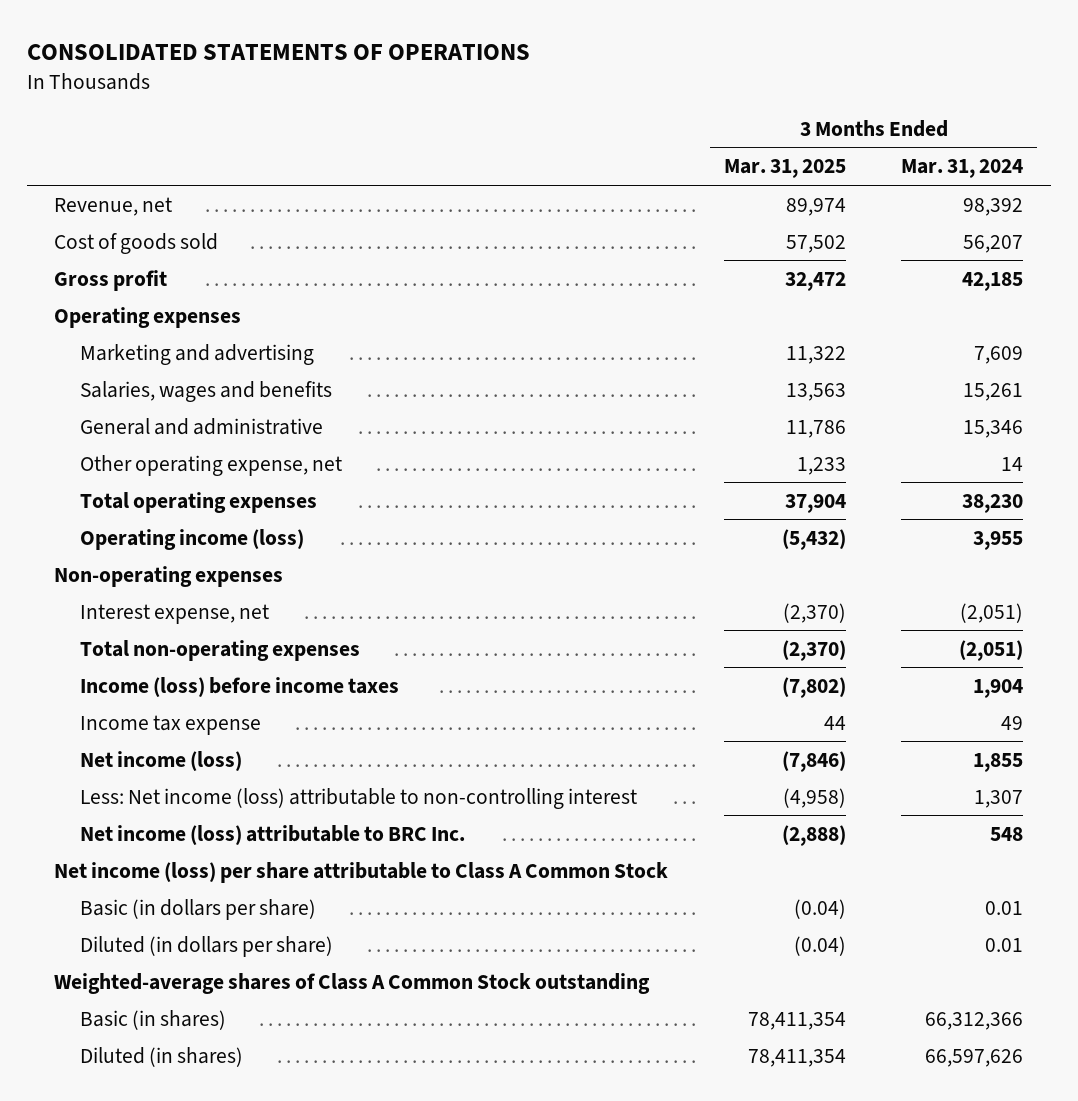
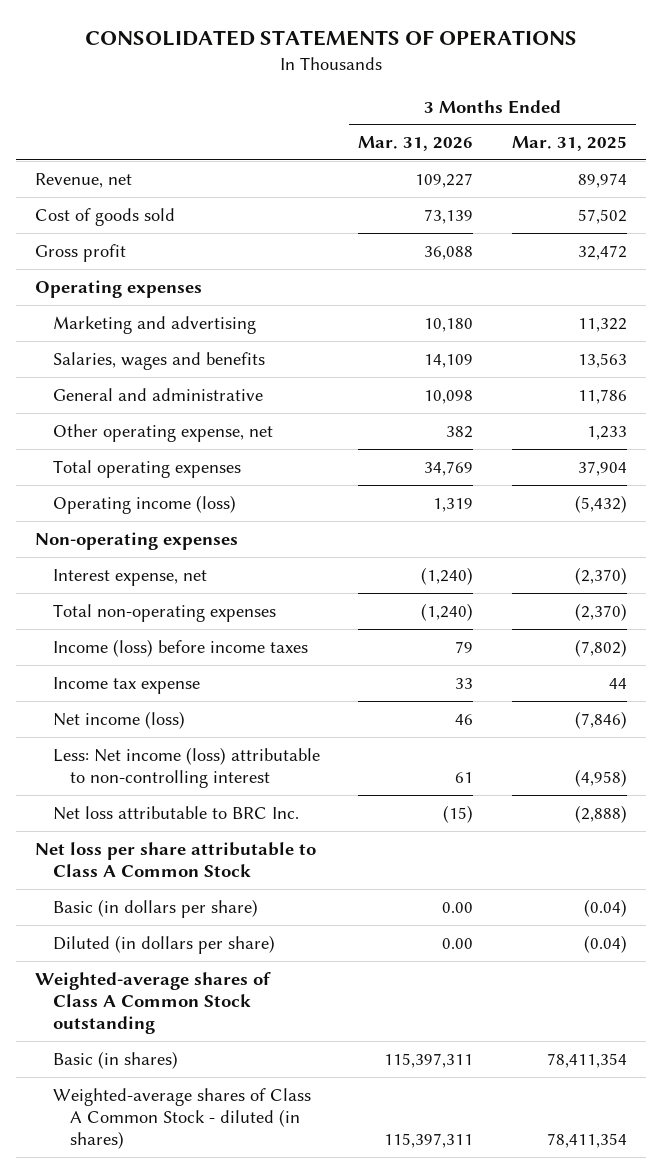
[901,159,1024,179] Mar. 31, 2024 -> none
none -> [358,136,474,152] Mar. 31, 2026
[80,824,466,845] Net income (loss) attributable to BRC Inc. -> [52,805,299,820] Net loss attributable to BRC Inc.
[54,861,669,883] Net income (loss) per share attributable to Class A Common Stock -> [35,841,317,877] Net loss per share attributable to Class A Common Stock
[80,1046,244,1067] Diluted (in shares) -> [52,1087,311,1150] Weighted-average shares of Class A Common Stock - diluted (in shares)

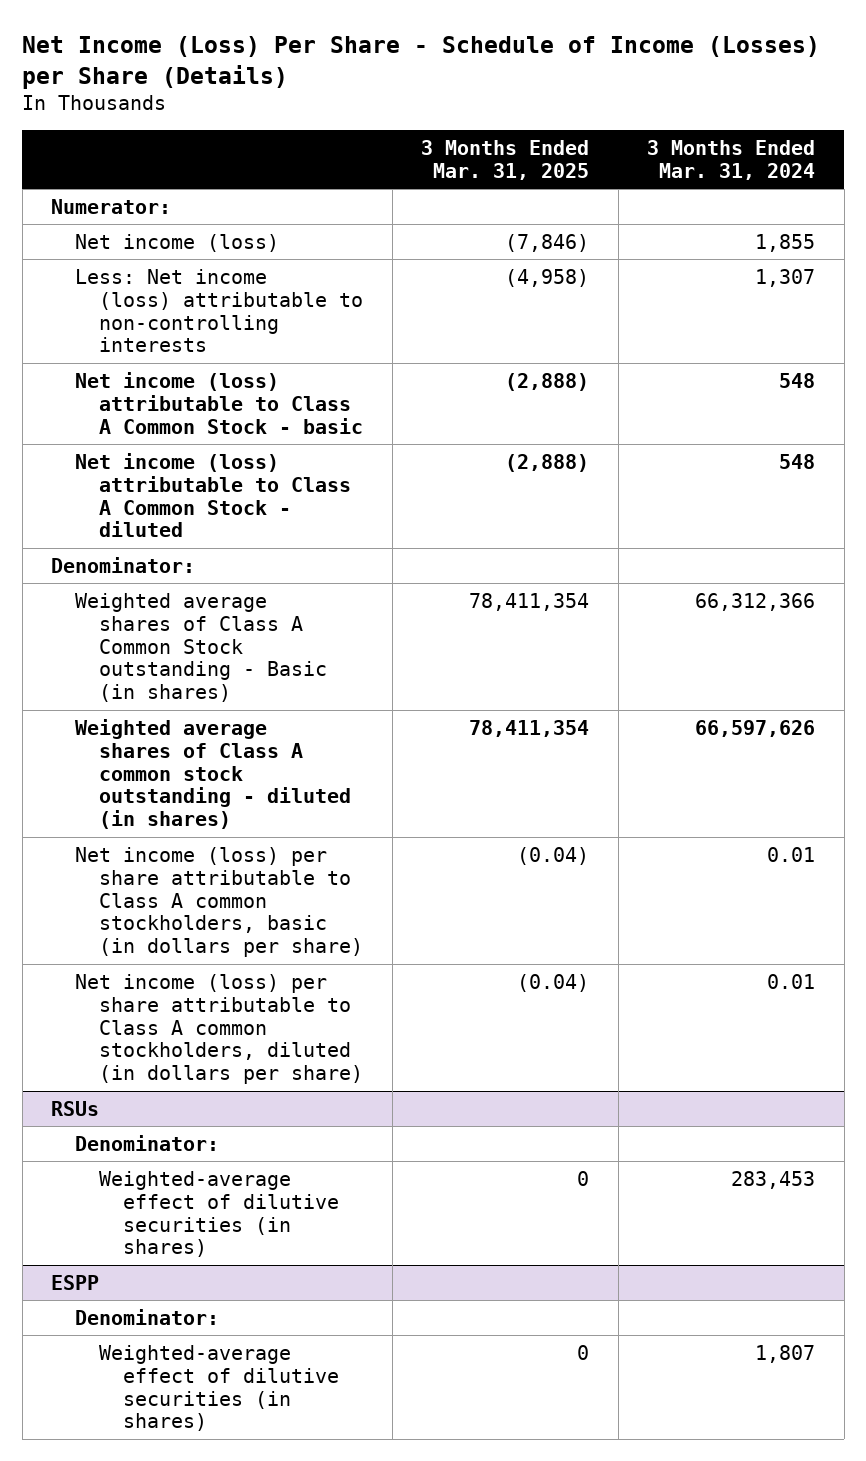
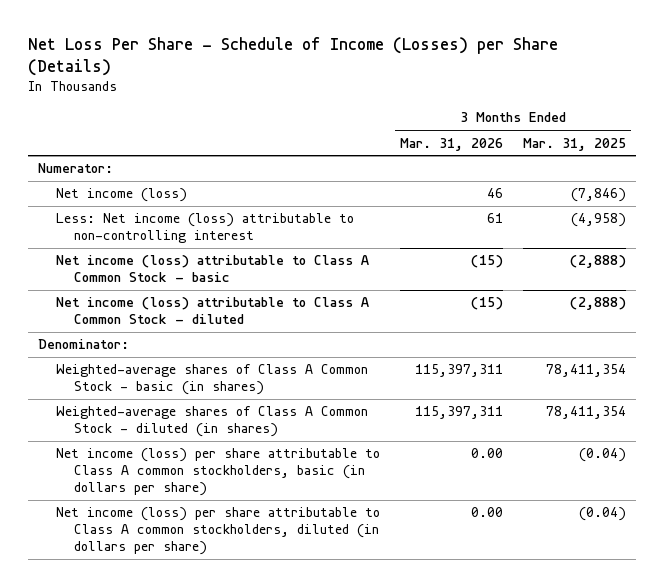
[22,35,821,89] Net Income (Loss) Per Share - Schedule of Income (Losses) per Share (Details) -> [27,36,558,76] Net Loss Per Share - Schedule of Income (Losses) per Share (Details)
[647,139,816,180] 3 Months Ended Mar. 31, 2024 -> none
none -> [400,137,504,151] Mar. 31, 2026
[75,268,364,353] Less: Net income (loss) attributable to non-controlling interests -> [56,213,355,244] Less: Net income (loss) attributable to non-controlling interest
[75,592,328,703] Weighted average shares of Class A Common Stock outstanding - Basic (in shares) -> [56,364,369,396] Weighted-average shares of Class A Common Stock - basic (in shares)
[75,718,352,830] Weighted average shares of Class A common stock outstanding - diluted (in shares) -> [56,406,369,438] Weighted-average shares of Class A Common Stock - diluted (in shares)
[51,1100,100,1116] RSUs -> none
[75,1134,220,1151] Denominator: -> none
[99,1170,339,1258] Weighted-average effect of dilutive securities (in shares) -> none
[51,1274,100,1290] ESPP -> none
[75,1308,220,1325] Denominator: -> none
[99,1344,339,1432] Weighted-average effect of dilutive securities (in shares) -> none

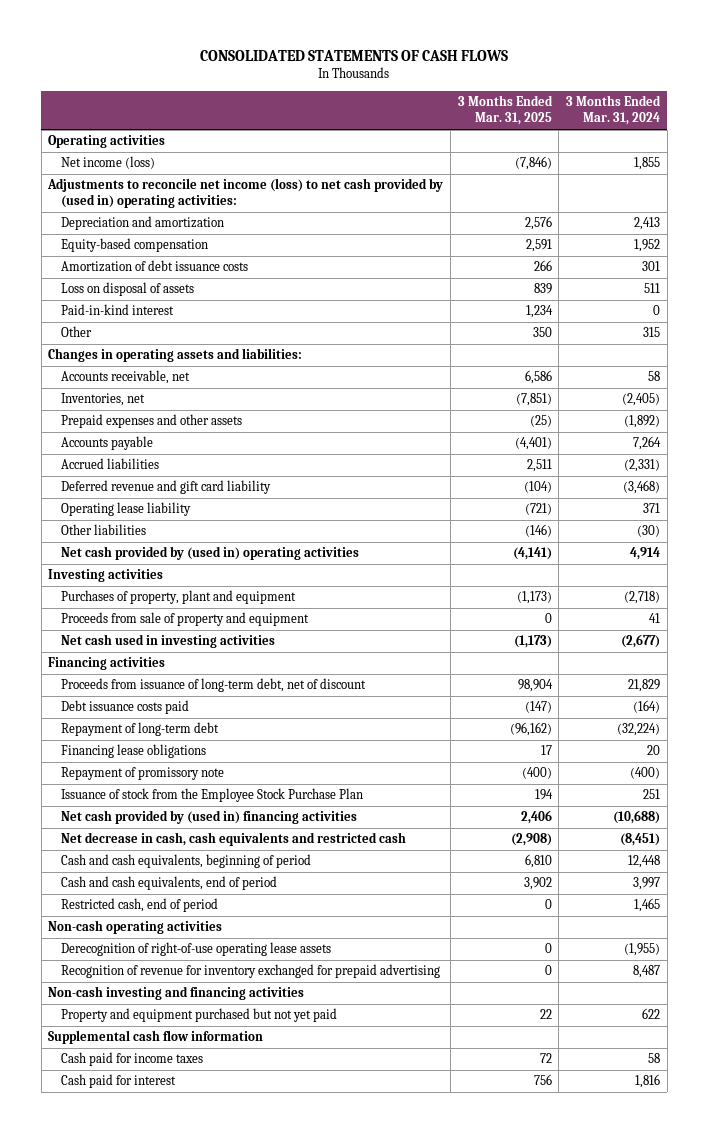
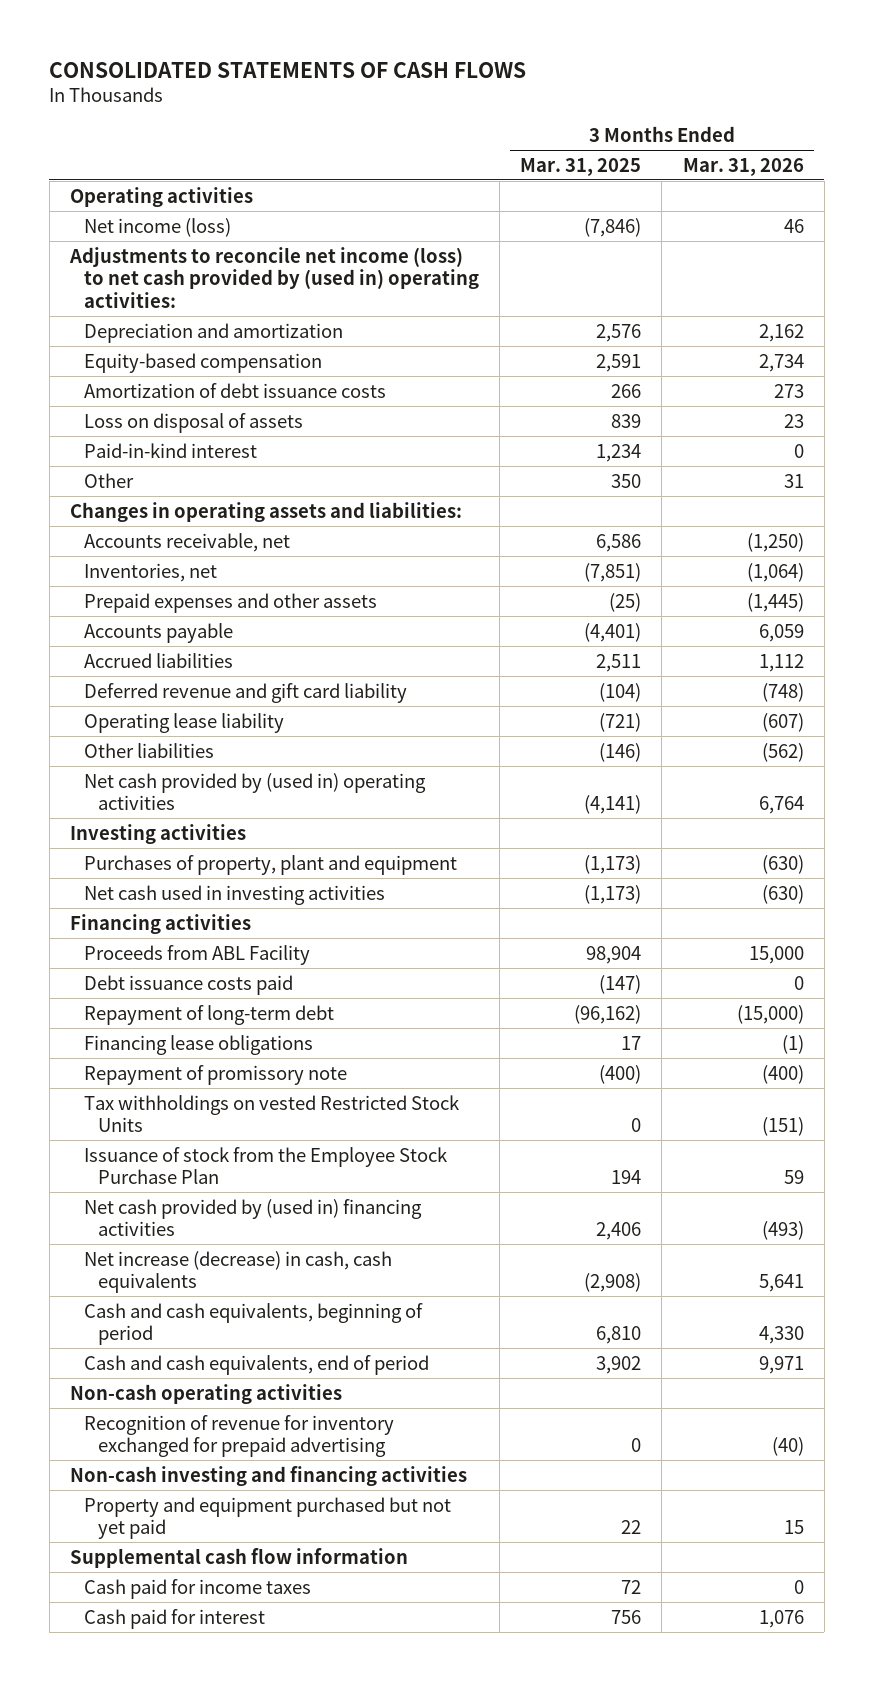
[566,95,662,126] 3 Months Ended Mar. 31, 2024 -> none
none -> [682,157,804,176] Mar. 31, 2026
[61,612,310,627] Proceeds from sale of property and equipment -> none
[61,678,367,693] Proceeds from issuance of long-term debt, net of discount -> [83,944,310,965] Proceeds from ABL Facility
none -> [83,1094,460,1133] Tax withholdings on vested Restricted Stock Units
[61,832,407,847] Net decrease in cash, cash equivalents and restricted cash -> [83,1250,392,1294] Net increase (decrease) in cash, cash equivalents
[61,898,219,913] Restricted cash, end of period -> none
[61,942,332,957] Derecognition of right-of-use operating lease assets -> none

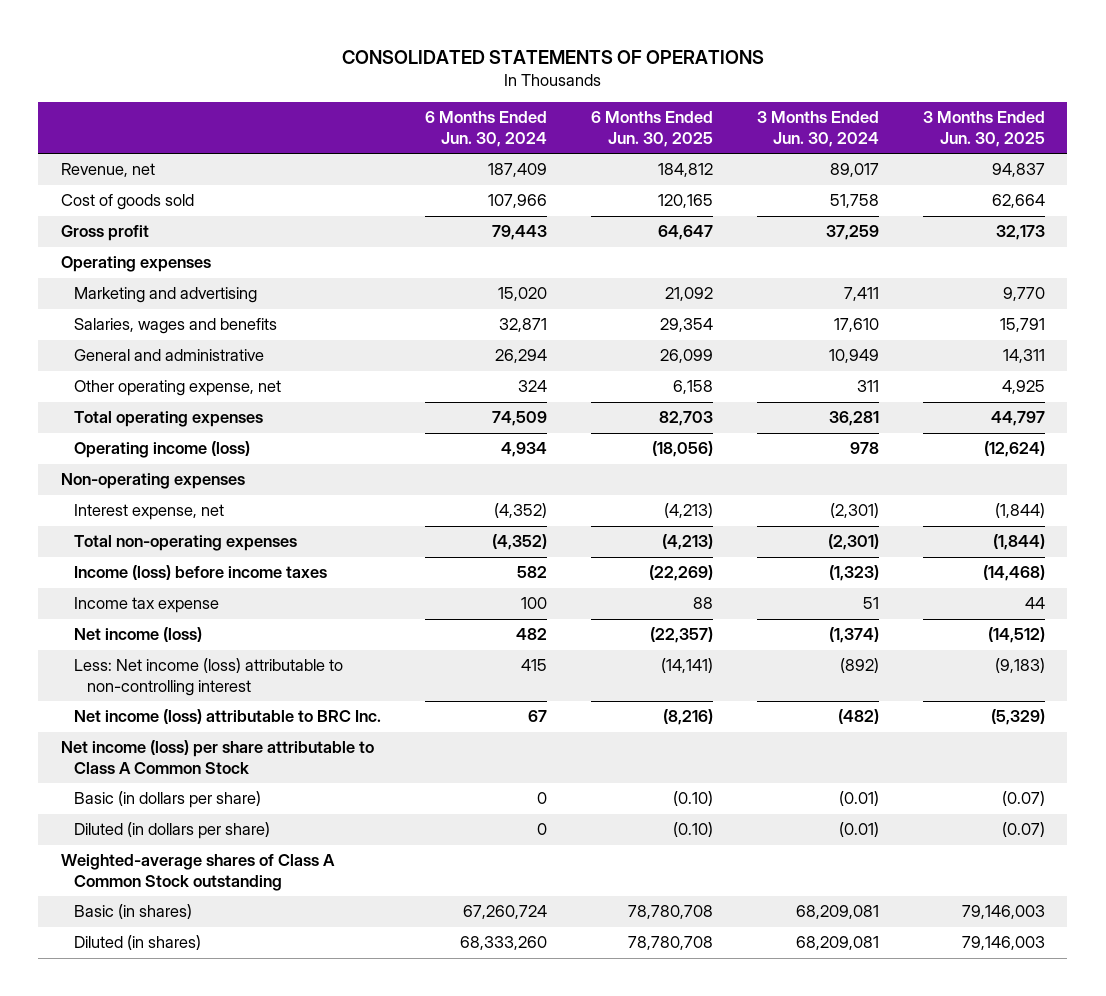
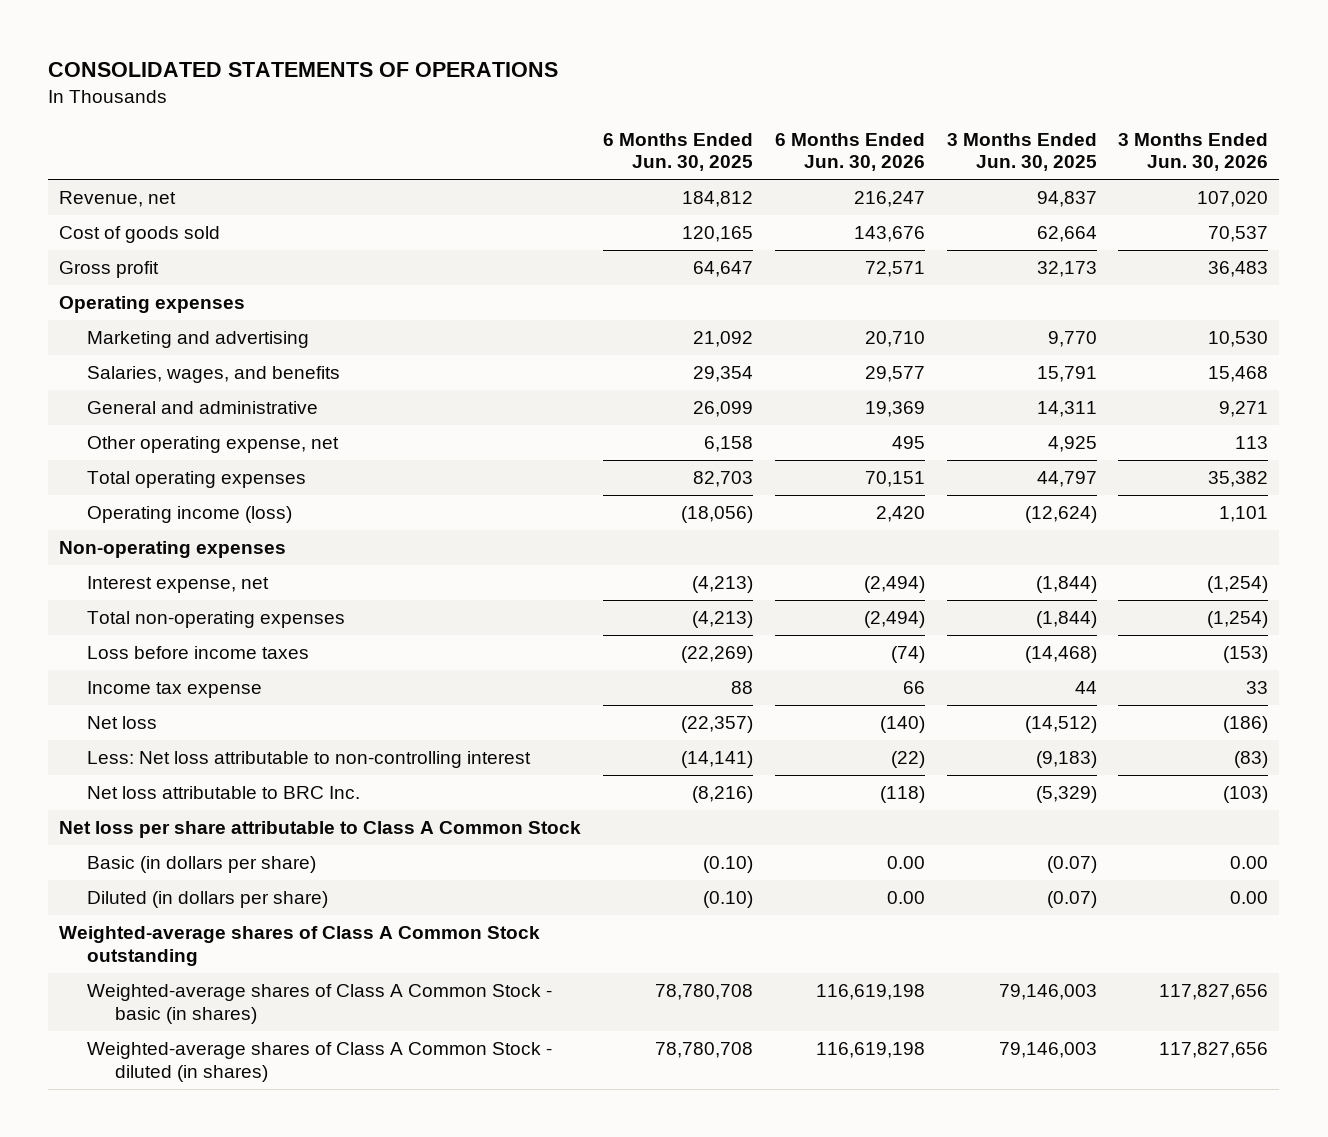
[424,111,547,147] 6 Months Ended Jun. 30, 2024 -> none
[756,111,879,147] 3 Months Ended Jun. 30, 2024 -> none
none -> [774,132,925,172] 6 Months Ended Jun. 30, 2026
none -> [1118,132,1269,172] 3 Months Ended Jun. 30, 2026
[73,318,277,335] Salaries, wages and benefits -> [87,366,341,384] Salaries, wages, and benefits
[73,565,327,581] Income (loss) before income taxes -> [87,646,310,660] Loss before income taxes
[73,627,202,643] Net income (loss) -> [87,716,158,730] Net loss
[73,658,343,696] Less: Net income (loss) attributable to non-controlling interest -> [87,751,532,769] Less: Net loss attributable to non-controlling interest
[73,709,381,725] Net income (loss) attributable to BRC Inc. -> [87,786,361,800] Net loss attributable to BRC Inc.
[60,740,374,774] Net income (loss) per share attributable to Class A Common Stock -> [59,821,582,839] Net loss per share attributable to Class A Common Stock
[73,904,192,920] Basic (in shares) -> [87,984,553,1024] Weighted-average shares of Class A Common Stock - basic (in shares)
[73,935,201,951] Diluted (in shares) -> [87,1042,553,1082] Weighted-average shares of Class A Common Stock - diluted (in shares)

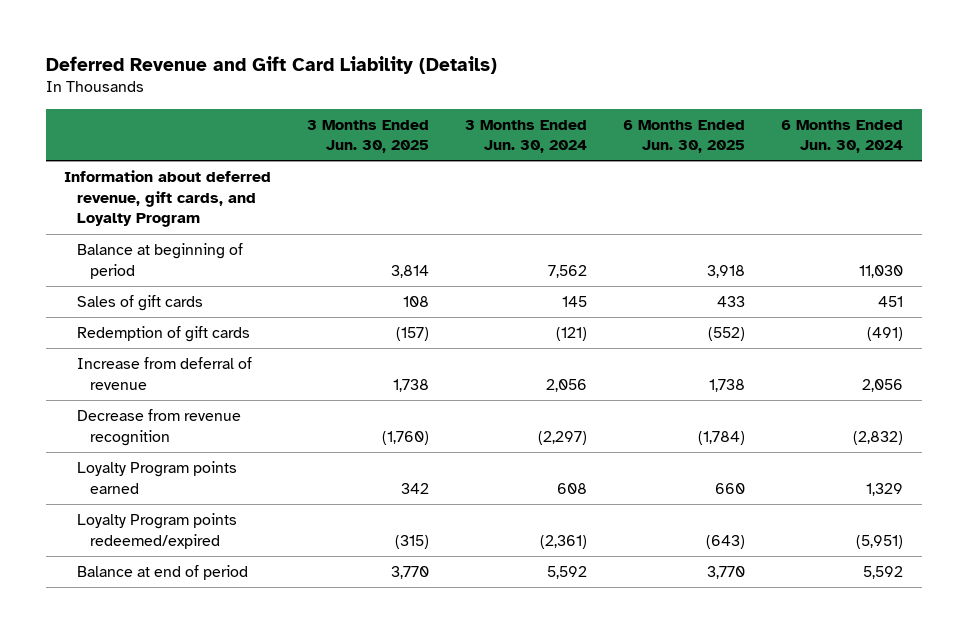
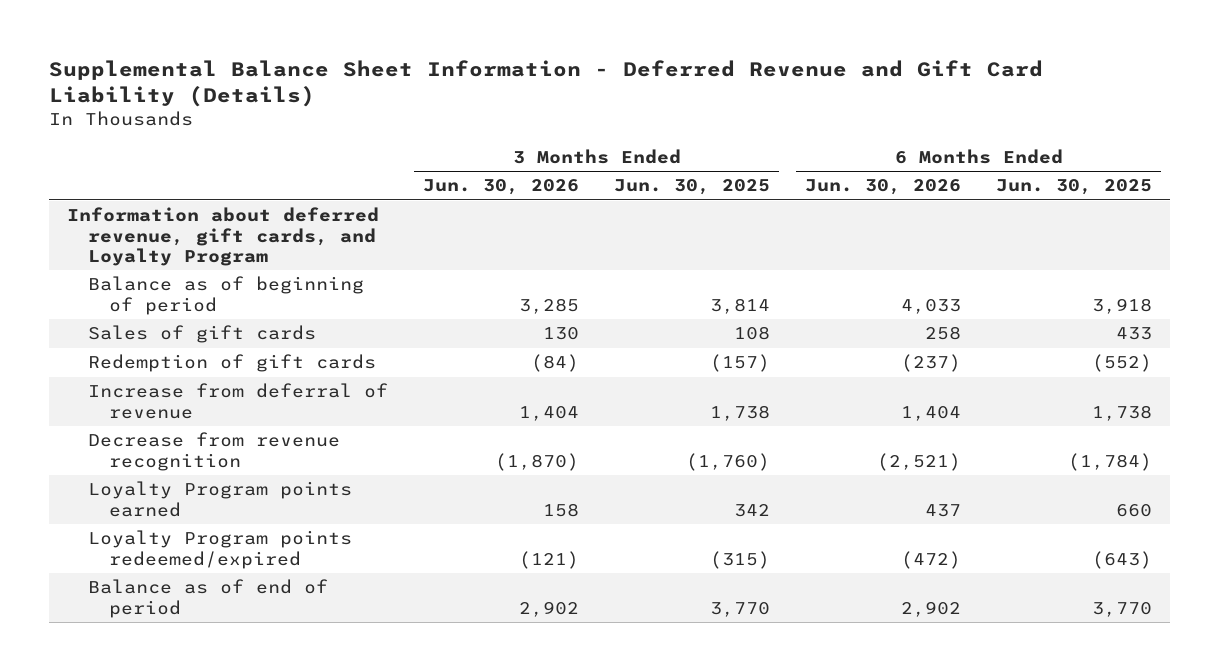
[45,55,497,74] Deferred Revenue and Gift Card Liability (Details) -> [49,59,1044,108] Supplemental Balance Sheet Information - Deferred Revenue and Gift Card Liability (Details)
[465,119,588,154] 3 Months Ended Jun. 30, 2024 -> none
[781,119,904,154] 6 Months Ended Jun. 30, 2024 -> none
none -> [422,179,579,196] Jun. 30, 2026
none -> [805,179,962,196] Jun. 30, 2026
[76,243,243,279] Balance at beginning of period -> [87,276,364,315] Balance as of beginning of period
[76,565,248,581] Balance at end of period -> [87,579,328,618] Balance as of end of period

